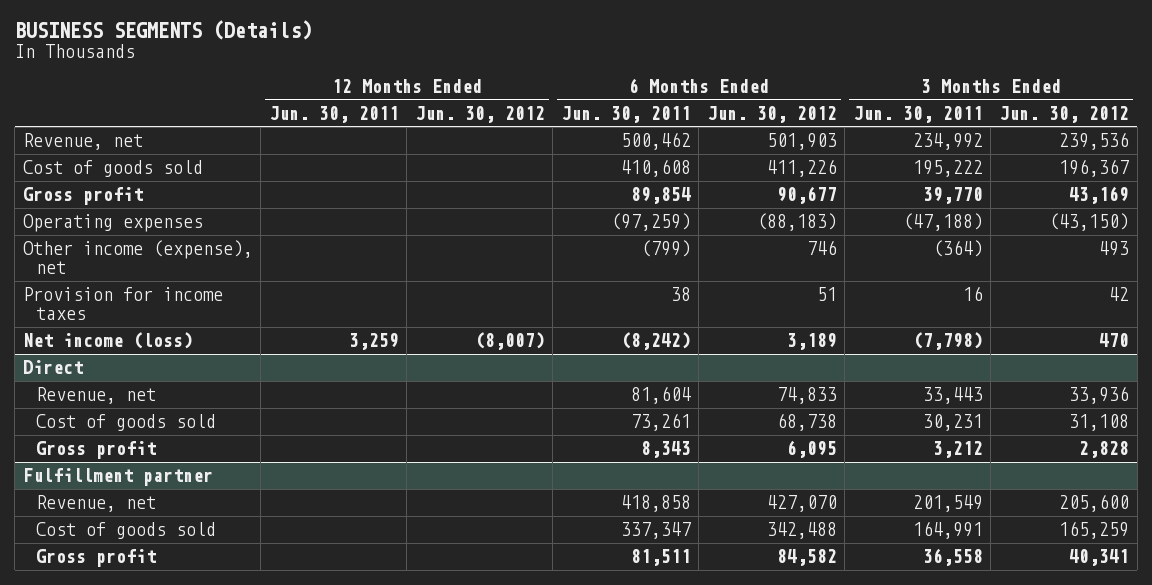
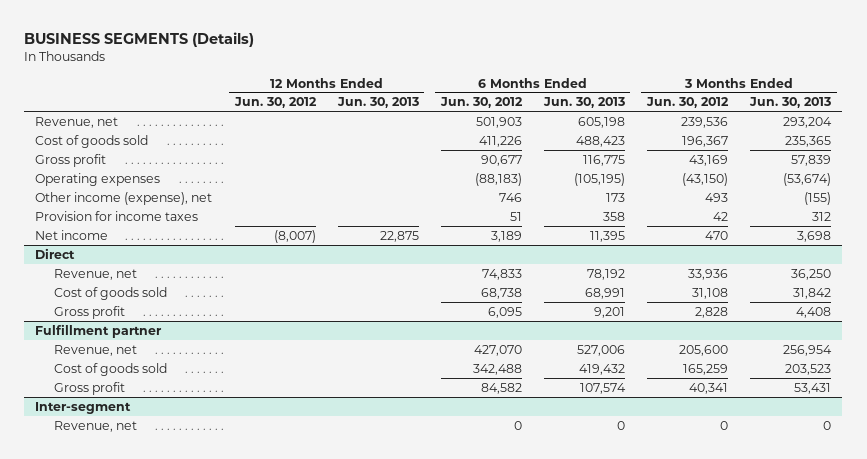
[268,105,399,123] Jun. 30, 2011 -> none
[560,105,691,123] Jun. 30, 2011 -> none
[852,105,983,123] Jun. 30, 2011 -> none
none -> [336,97,419,109] Jun. 30, 2013
none -> [542,97,625,109] Jun. 30, 2013
none -> [749,97,832,109] Jun. 30, 2013
[22,332,193,350] Net income (loss) -> [35,229,109,240] Net income
none -> [35,401,132,414] Inter-segment
none -> [54,420,138,432] Revenue, net

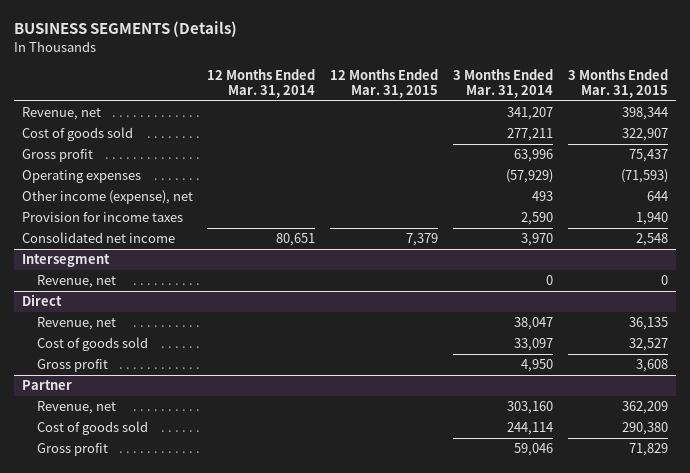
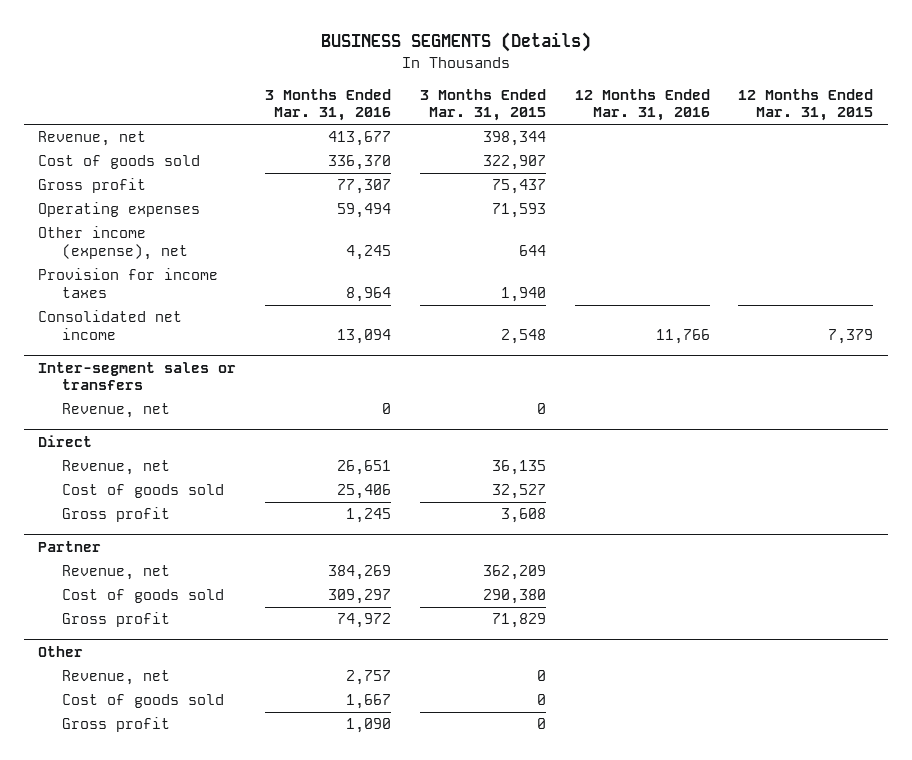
[207,68,316,99] 12 Months Ended Mar. 31, 2014 -> none
[453,68,554,99] 3 Months Ended Mar. 31, 2014 -> none
none -> [265,89,392,122] 3 Months Ended Mar. 31, 2016
none -> [574,89,710,122] 12 Months Ended Mar. 31, 2016
[621,169,669,184] (71,593) -> [491,203,546,219] 71,593
[21,254,110,268] Intersegment -> [38,362,237,391] Inter-segment sales or transfers
none -> [38,646,84,658] Other
none -> [62,670,171,686] Revenue, net
none -> [62,694,225,709] Cost of goods sold
none -> [62,717,171,733] Gross profit

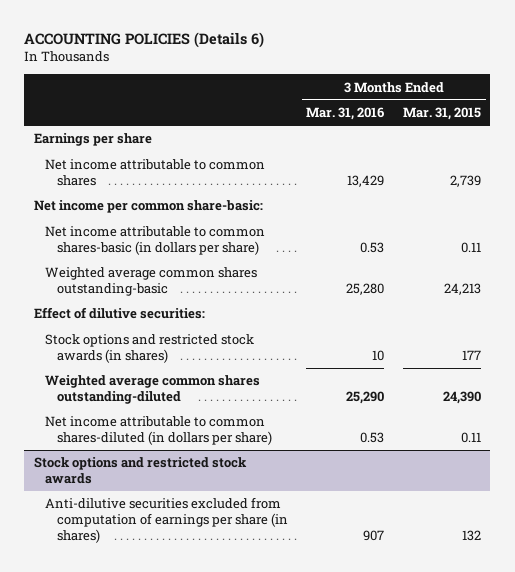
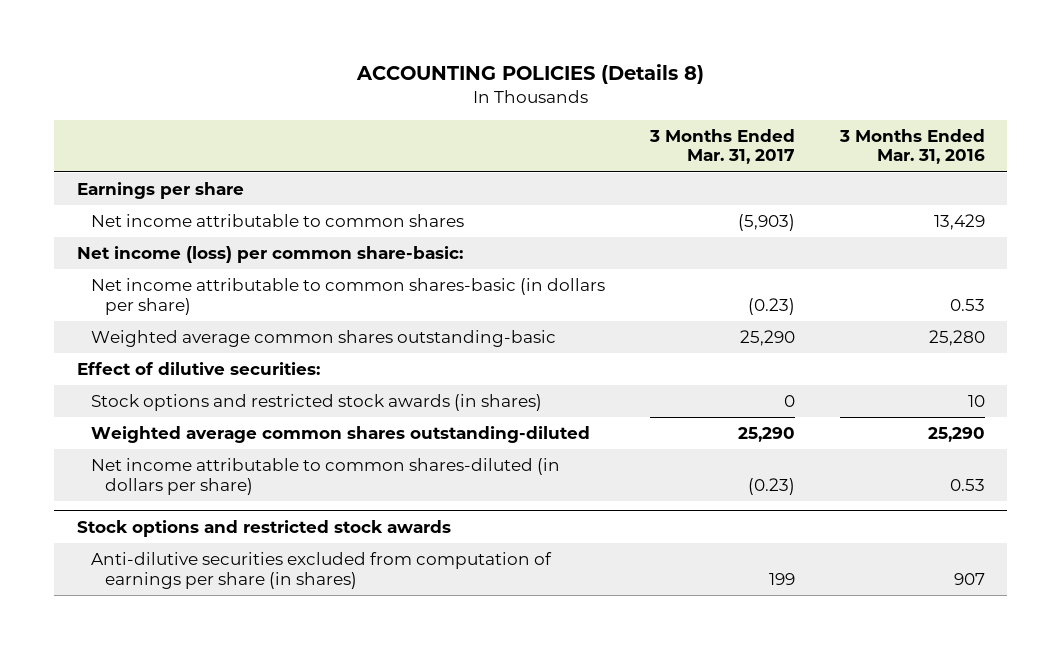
[24,32,265,49] ACCOUNTING POLICIES (Details 6) -> [355,64,704,85] ACCOUNTING POLICIES (Details 8)
[402,107,481,121] Mar. 31, 2015 -> none
none -> [648,128,795,165] 3 Months Ended Mar. 31, 2017
[33,200,263,214] Net income per common share-basic: -> [76,245,463,263] Net income (loss) per common share-basic:

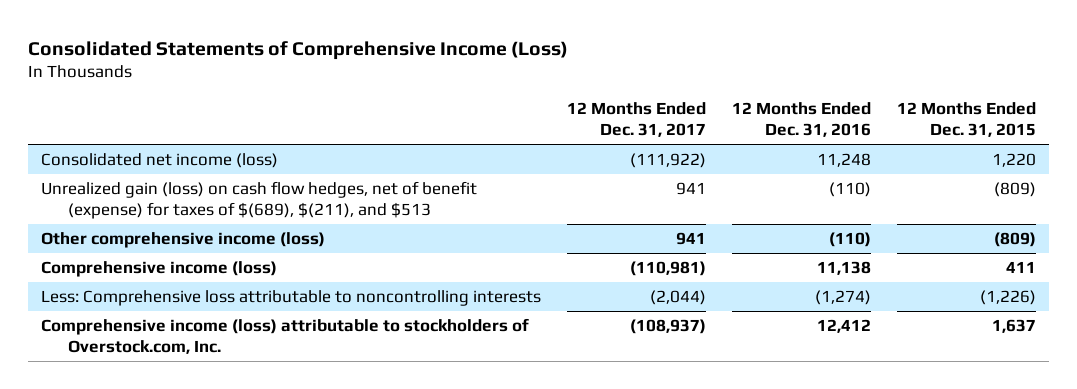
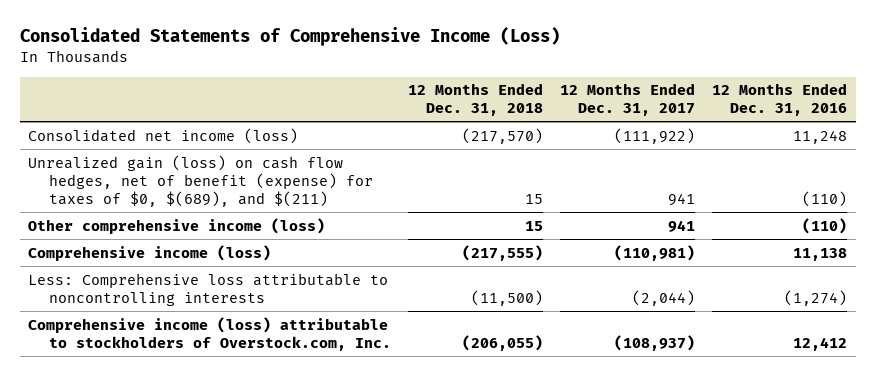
[897,102,1037,138] 12 Months Ended Dec. 31, 2015 -> none
none -> [407,83,543,117] 12 Months Ended Dec. 31, 2018
[41,180,478,219] Unrealized gain (loss) on cash flow hedges, net of benefit (expense) for taxes of $(689), $(211), and $513 -> [28,154,373,207] Unrealized gain (loss) on cash flow hedges, net of benefit (expense) for taxes of $0, $(689), and $(211)

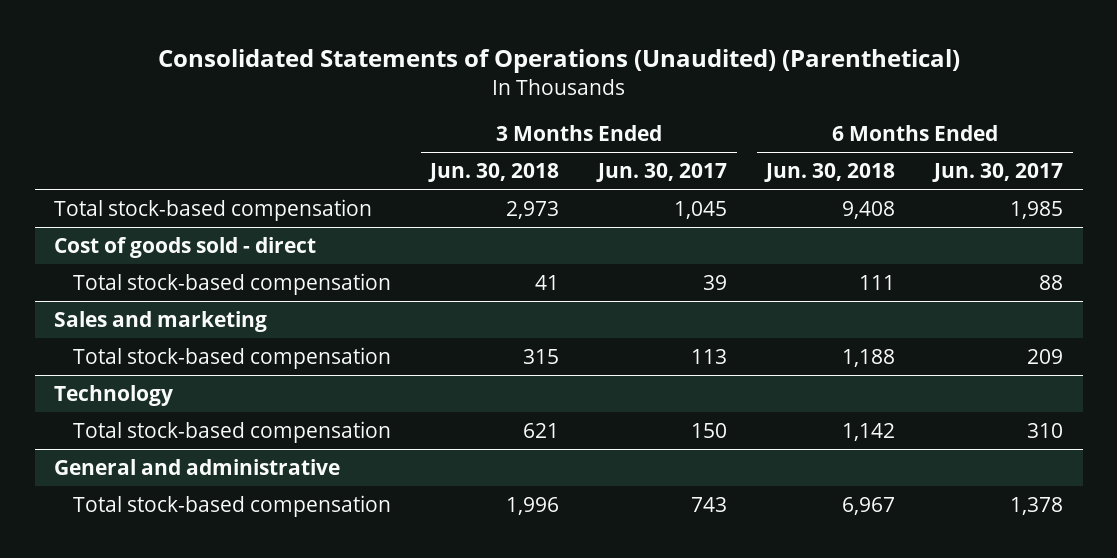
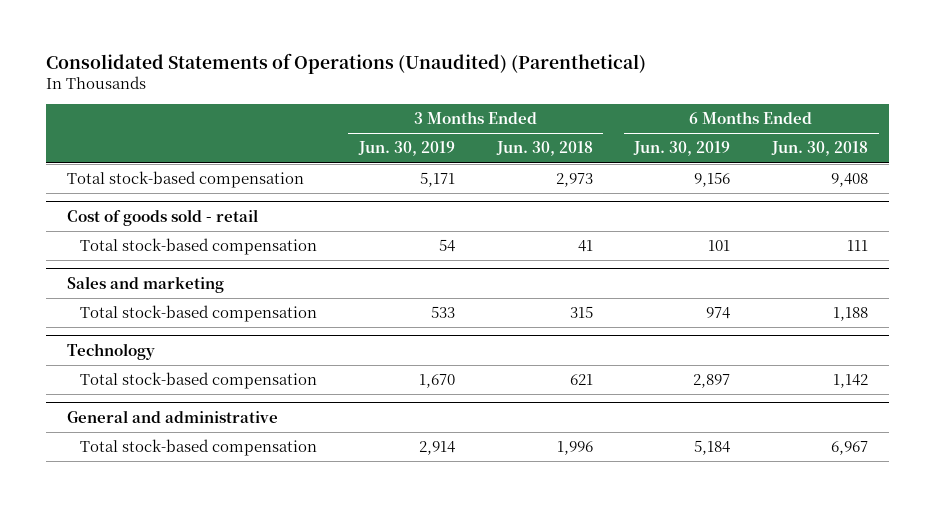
[596,163,728,183] Jun. 30, 2017 -> none
[932,163,1064,183] Jun. 30, 2017 -> none
none -> [357,141,455,157] Jun. 30, 2019
none -> [633,141,731,157] Jun. 30, 2019
[54,236,317,258] Cost of goods sold - direct -> [66,208,258,226] Cost of goods sold - retail

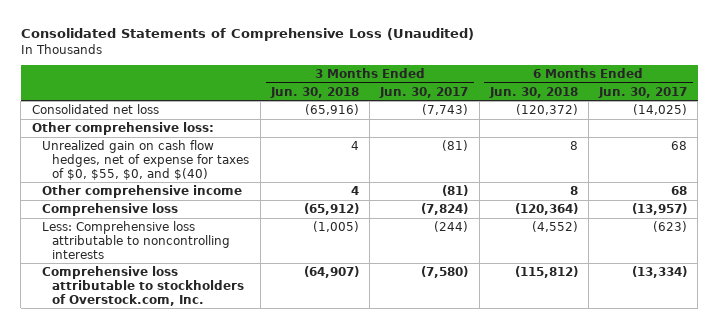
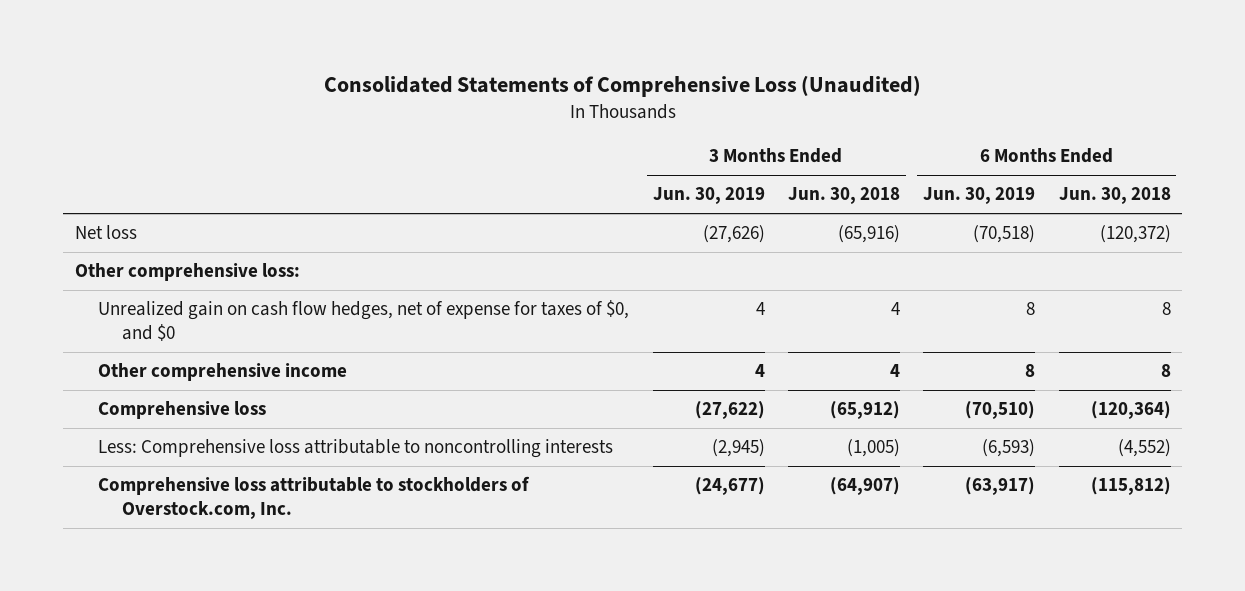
[379,86,469,98] Jun. 30, 2017 -> none
[598,86,688,98] Jun. 30, 2017 -> none
none -> [652,187,765,205] Jun. 30, 2019
none -> [923,187,1036,205] Jun. 30, 2019
[31,103,159,114] Consolidated net loss -> [74,225,137,240] Net loss
[42,139,250,180] Unrealized gain on cash flow hedges, net of expense for taxes of $0, $55, $0, and $(40) -> [98,300,630,341] Unrealized gain on cash flow hedges, net of expense for taxes of $0, and $0

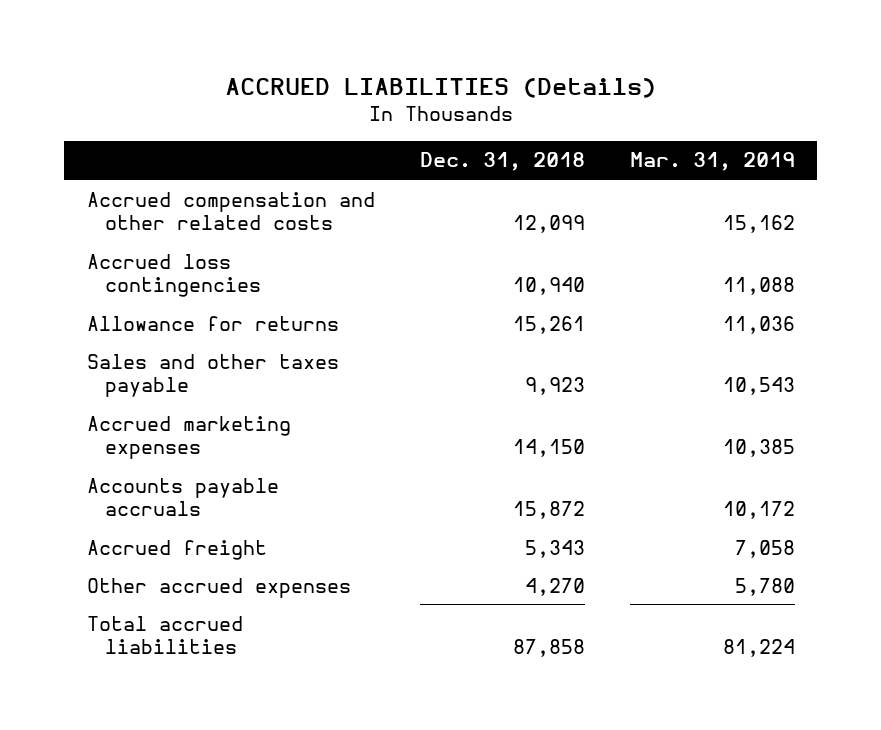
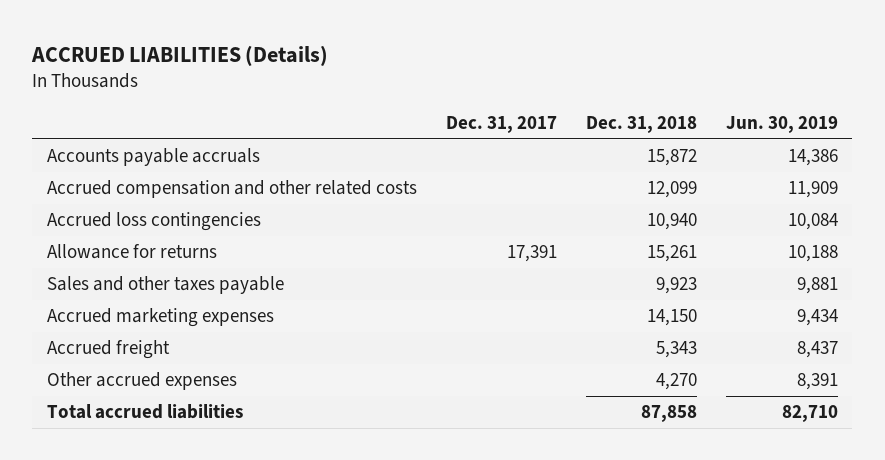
[629,152,795,172] Mar. 31, 2019 -> none
none -> [445,115,557,133] Dec. 31, 2017
none -> [725,115,838,133] Jun. 30, 2019
[86,477,279,517] Accounts payable accruals -> [46,148,260,167] Accounts payable accruals

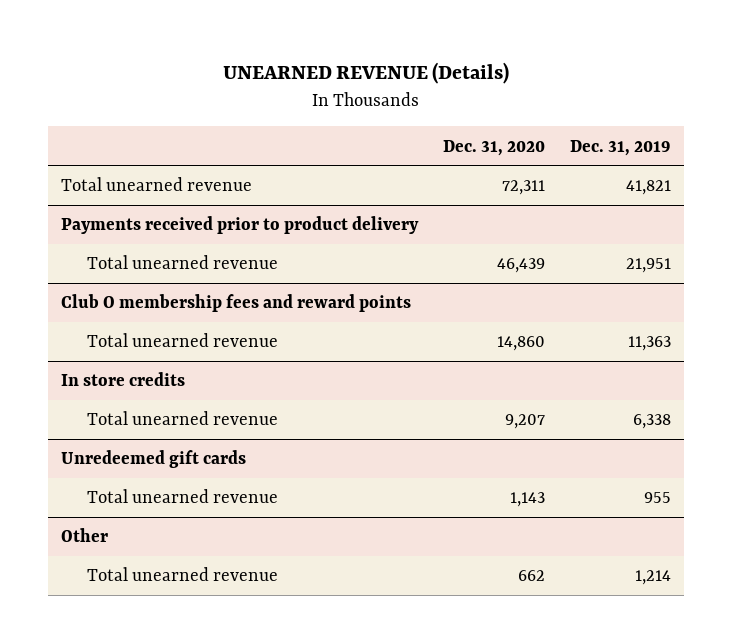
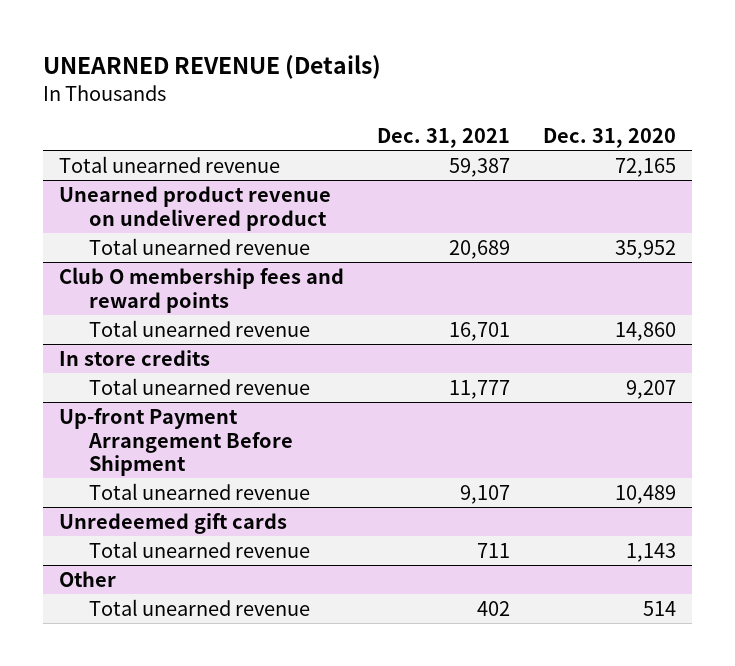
[570,139,672,156] Dec. 31, 2019 -> none
none -> [377,128,511,149] Dec. 31, 2021
[502,180,546,196] 72,311 -> [614,157,676,177] 72,165
[60,216,419,235] Payments received prior to product delivery -> [59,185,332,231] Unearned product revenue on undelivered product
[497,258,546,274] 46,439 -> [614,239,676,259] 35,952
none -> [59,407,294,477] Up-front Payment Arrangement Before Shipment
none -> [89,482,311,500] Total unearned revenue
[518,570,546,582] 662 -> [642,600,676,616] 514

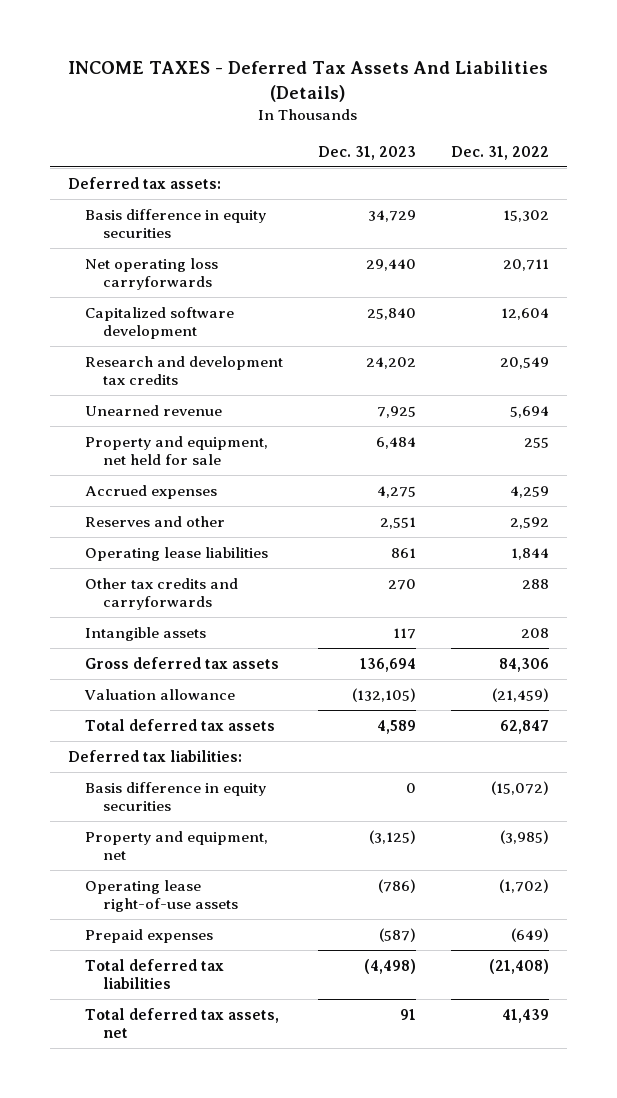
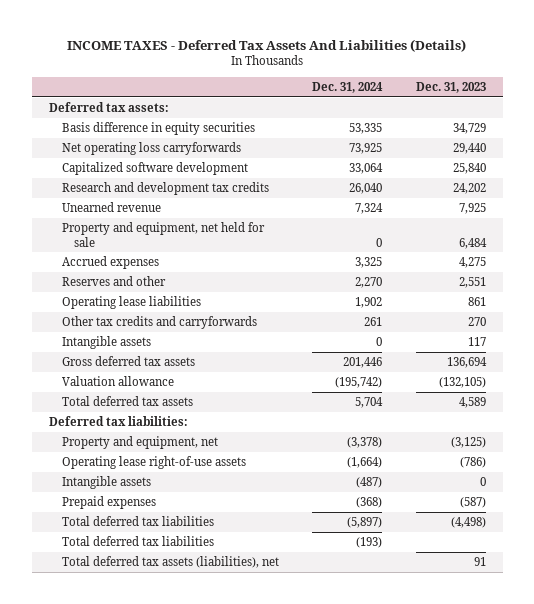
[451,145,550,160] Dec. 31, 2022 -> none
none -> [312,81,384,93] Dec. 31, 2024
[85,781,267,812] Basis difference in equity securities -> none
none -> [61,476,151,490] Intangible assets
none -> [61,536,214,547] Total deferred tax liabilities
[85,1007,280,1039] Total deferred tax assets, net -> [61,556,279,569] Total deferred tax assets (liabilities), net

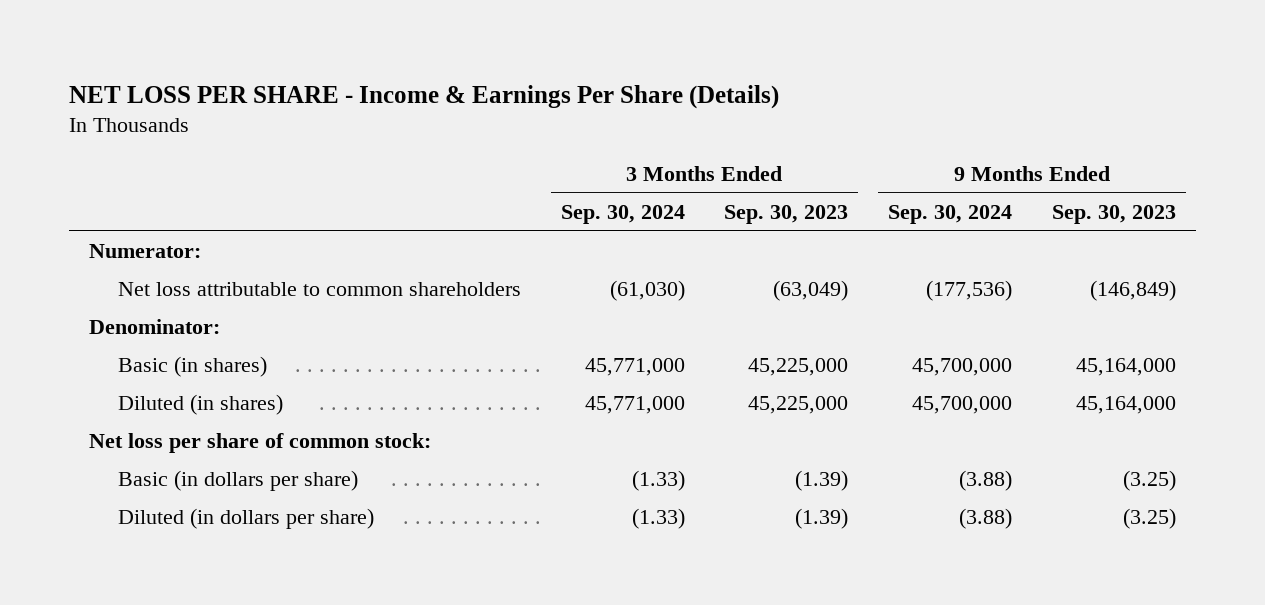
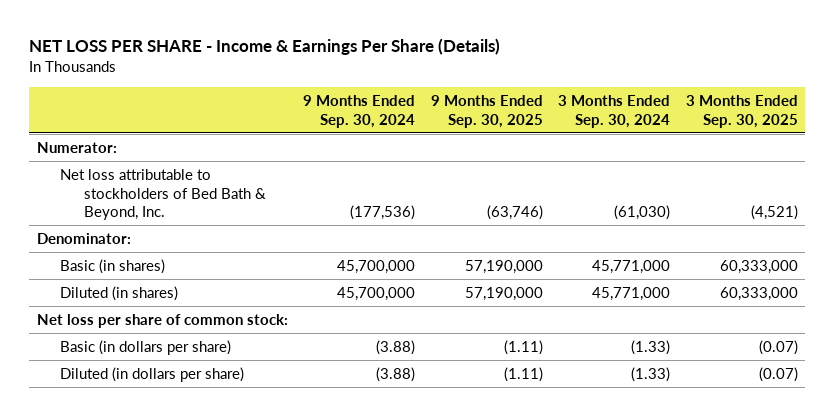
[724,204,849,224] Sep. 30, 2023 -> none
[1052,204,1177,224] Sep. 30, 2023 -> none
none -> [430,95,543,128] 9 Months Ended Sep. 30, 2025
none -> [685,95,798,128] 3 Months Ended Sep. 30, 2025
[117,282,521,297] Net loss attributable to common shareholders -> [60,168,267,221] Net loss attributable to stockholders of Bed Bath & Beyond, Inc.

